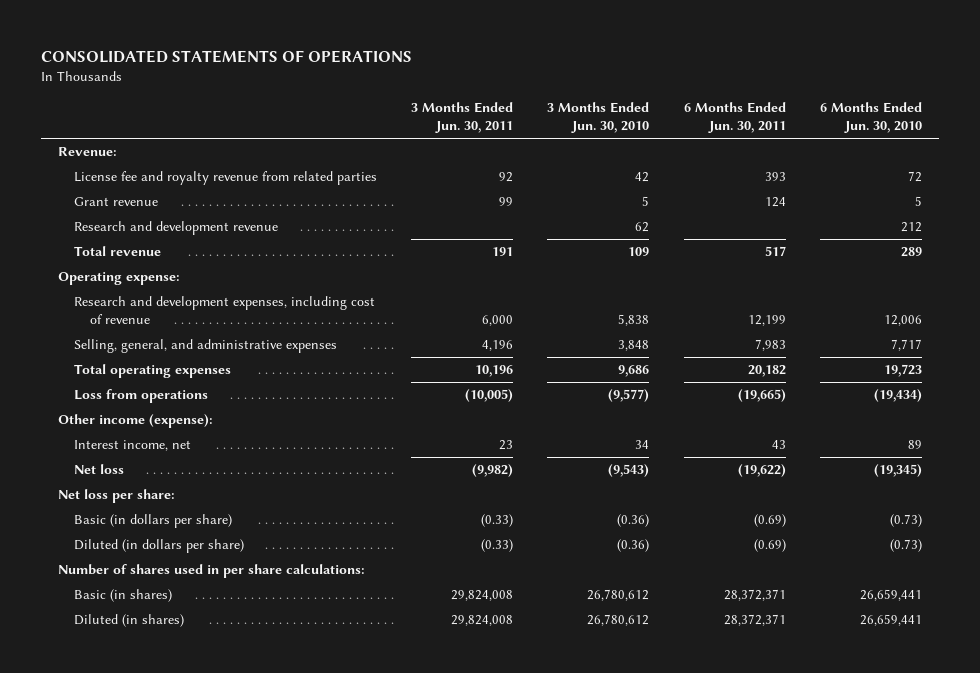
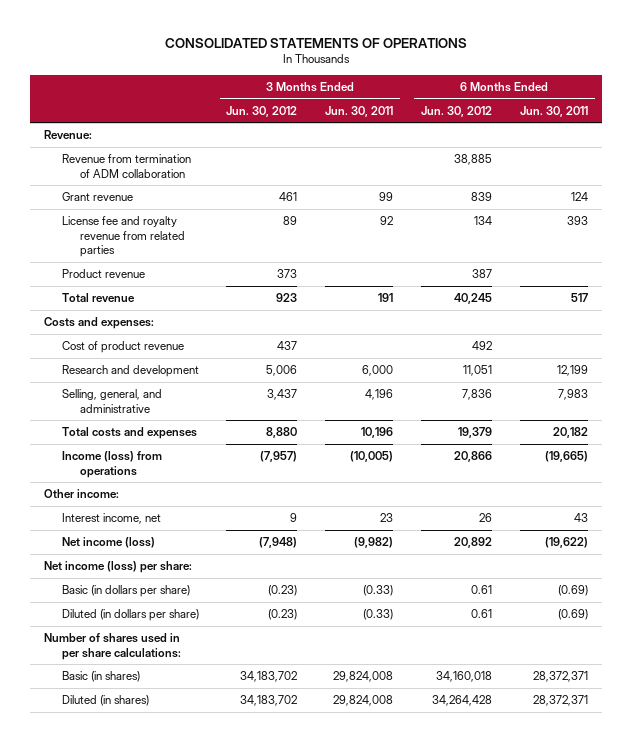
[547,102,650,134] 3 Months Ended Jun. 30, 2010 -> none
[819,102,922,134] 6 Months Ended Jun. 30, 2010 -> none
none -> [226,105,298,117] Jun. 30, 2012
none -> [421,105,493,117] Jun. 30, 2012
none -> [61,154,191,178] Revenue from termination of ADM collaboration
[74,221,279,236] Research and development revenue -> none
[74,171,378,186] License fee and royalty revenue from related parties -> [61,216,185,258] License fee and royalty revenue from related parties
none -> [61,269,145,279] Product revenue
[58,272,181,286] Operating expense: -> [43,317,154,330] Costs and expenses:
none -> [61,341,184,354] Cost of product revenue
[74,296,376,325] Research and development expenses, including cost of revenue -> [61,365,199,378] Research and development
[74,339,338,354] Selling, general, and administrative expenses -> [61,389,162,413] Selling, general, and administrative
[74,364,232,379] Total operating expenses -> [61,427,197,440] Total costs and expenses
[74,389,209,404] Loss from operations -> [61,451,162,478] Income (loss) from operations
[58,414,214,429] Other income (expense): -> [43,489,119,499] Other income:
[74,464,125,475] Net loss -> [61,537,155,549] Net income (loss)
[58,489,176,504] Net loss per share: -> [43,561,192,574] Net income (loss) per share:

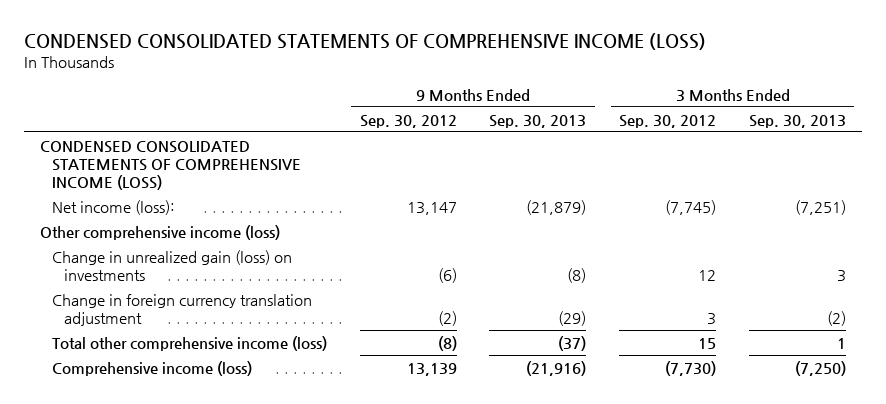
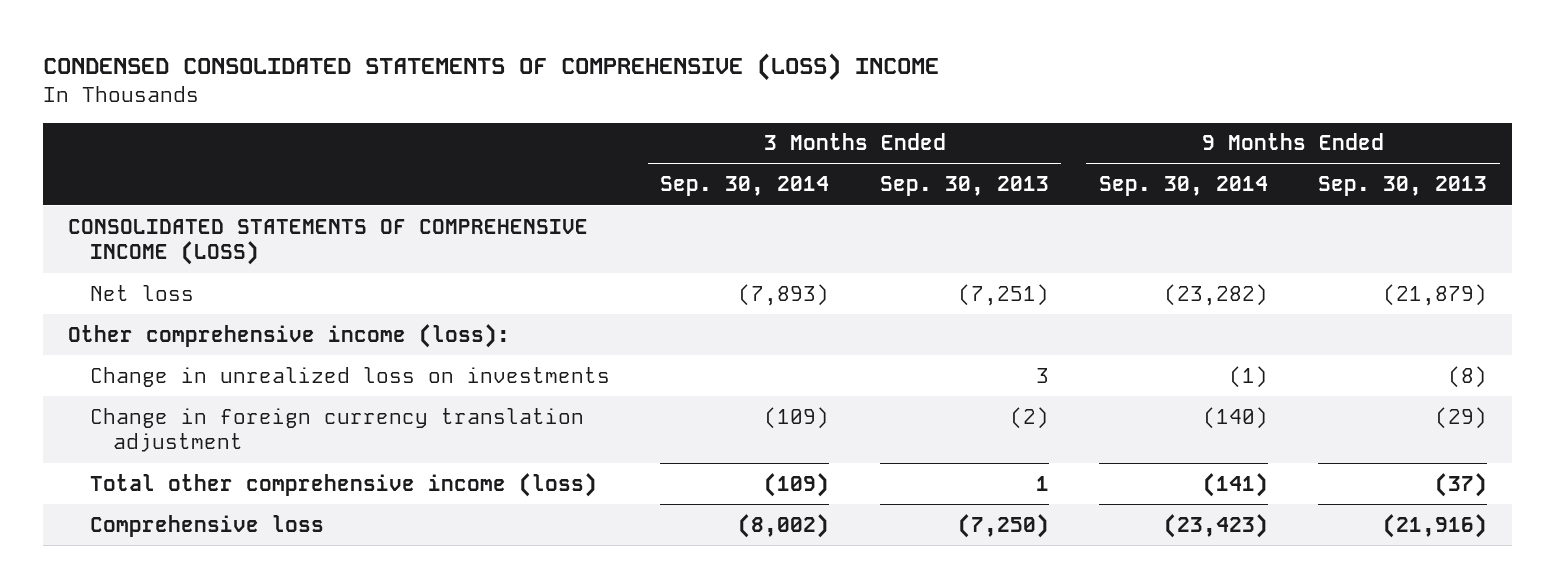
[23,32,706,50] CONDENSED CONSOLIDATED STATEMENTS OF COMPREHENSIVE INCOME (LOSS) -> [42,53,939,82] CONDENSED CONSOLIDATED STATEMENTS OF COMPREHENSIVE (LOSS) INCOME
[359,114,457,128] Sep. 30, 2012 -> none
[619,114,717,128] Sep. 30, 2012 -> none
none -> [660,176,830,197] Sep. 30, 2014
none -> [1098,176,1268,197] Sep. 30, 2014
[39,140,301,191] CONDENSED CONSOLIDATED STATEMENTS OF COMPREHENSIVE INCOME (LOSS) -> [67,218,588,266] CONSOLIDATED STATEMENTS OF COMPREHENSIVE INCOME (LOSS)
[51,199,175,215] Net income (loss): -> [90,284,195,301] Net loss
[39,224,280,240] Other comprehensive income (loss) -> [67,323,510,348] Other comprehensive income (loss):
[51,249,292,281] Change in unrealized gain (loss) on investments -> [90,366,611,387] Change in unrealized loss on investments
[51,360,252,376] Comprehensive income (loss) -> [90,514,325,537] Comprehensive loss

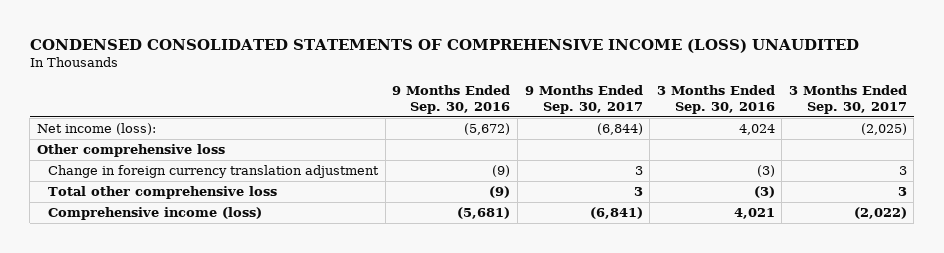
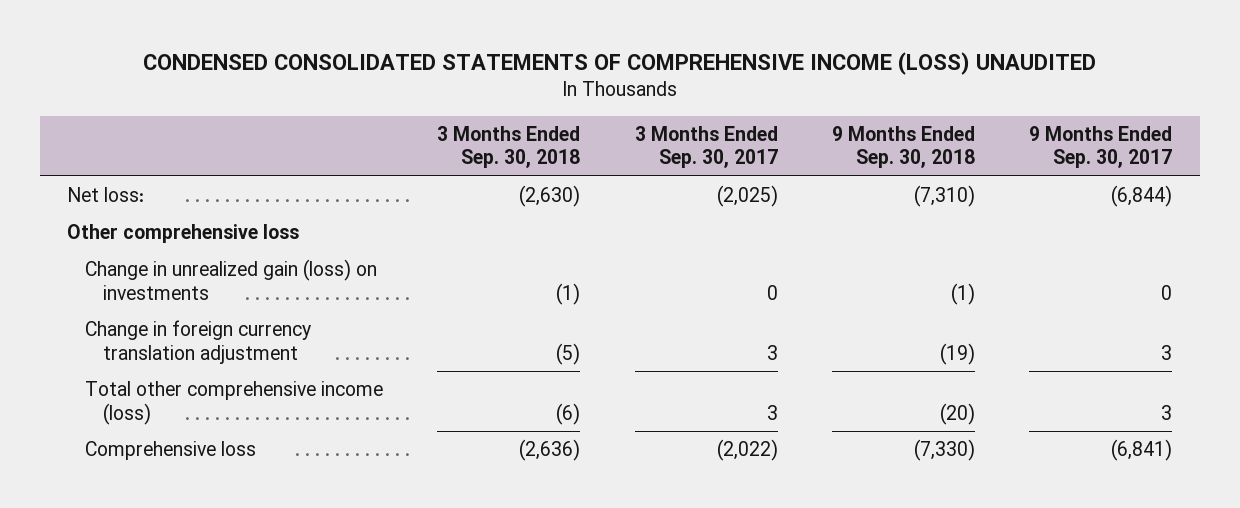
[392,85,511,115] 9 Months Ended Sep. 30, 2016 -> none
[656,85,775,115] 3 Months Ended Sep. 30, 2016 -> none
none -> [437,125,581,169] 3 Months Ended Sep. 30, 2018
none -> [832,125,976,169] 9 Months Ended Sep. 30, 2018
[36,123,156,136] Net income (loss): -> [67,187,145,203] Net loss:
none -> [85,259,378,300] Change in unrealized gain (loss) on investments
[48,186,278,200] Total other comprehensive loss -> [85,381,384,425] Total other comprehensive income (loss)
[48,207,263,221] Comprehensive income (loss) -> [85,441,257,461] Comprehensive loss

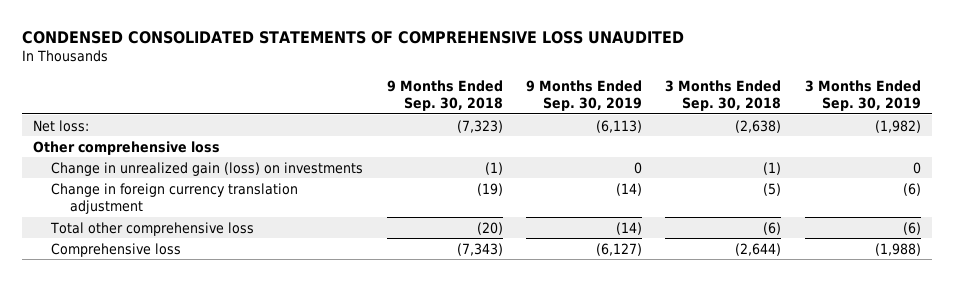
[142,52,1096,76] CONDENSED CONSOLIDATED STATEMENTS OF COMPREHENSIVE INCOME (LOSS) UNAUDITED -> [21,30,684,44] CONDENSED CONSOLIDATED STATEMENTS OF COMPREHENSIVE LOSS UNAUDITED
[634,125,778,169] 3 Months Ended Sep. 30, 2017 -> none
[1029,125,1173,169] 9 Months Ended Sep. 30, 2017 -> none
none -> [526,79,643,111] 9 Months Ended Sep. 30, 2019
none -> [804,79,921,111] 3 Months Ended Sep. 30, 2019
[519,185,581,208] (2,630) -> [735,119,782,133] (2,638)
[914,185,976,208] (7,310) -> [456,119,503,133] (7,323)
[85,381,384,425] Total other comprehensive income (loss) -> [50,221,255,236] Total other comprehensive loss
[519,439,581,462] (2,636) -> [735,242,782,256] (2,644)
[914,439,976,462] (7,330) -> [456,242,503,256] (7,343)

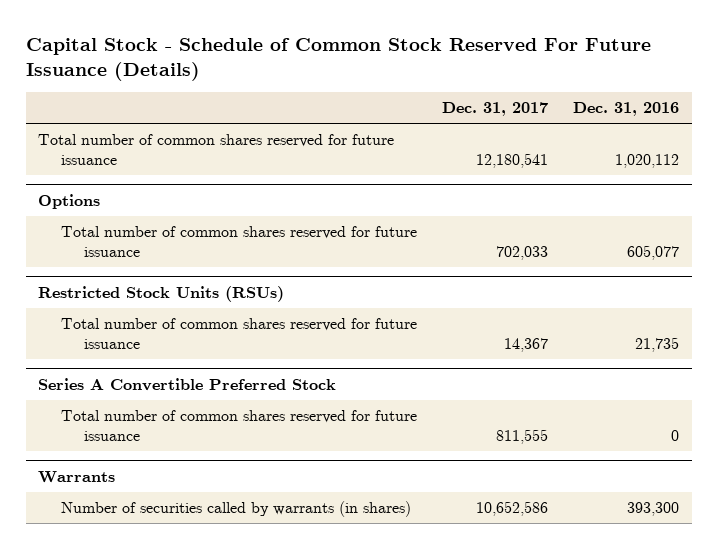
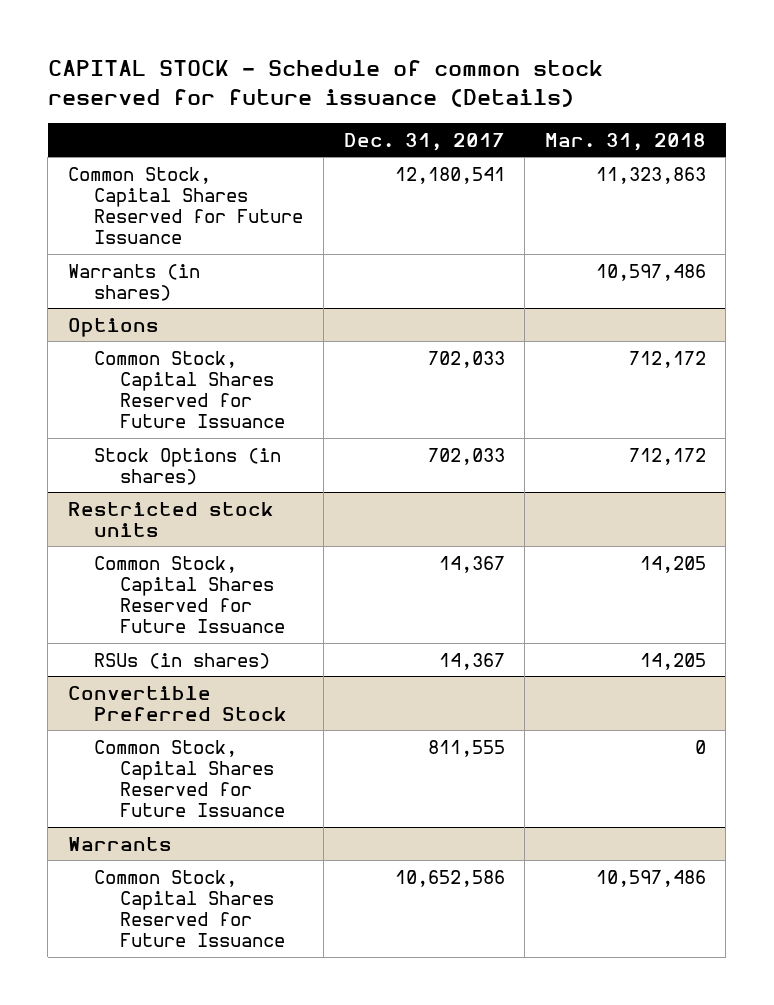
[25,37,651,81] Capital Stock - Schedule of Common Stock Reserved For Future Issuance (Details) -> [47,60,603,107] CAPITAL STOCK - Schedule of common stock reserved for future issuance (Details)
[573,102,680,117] Dec. 31, 2016 -> none
none -> [544,132,706,151] Mar. 31, 2018
[38,134,395,166] Total number of common shares reserved for future issuance -> [68,166,304,245] Common Stock, Capital Shares Reserved for Future Issuance
none -> [68,263,201,301] Warrants (in shares)
[61,226,418,258] Total number of common shares reserved for future issuance -> [94,350,286,429] Common Stock, Capital Shares Reserved for Future Issuance
none -> [94,447,282,485] Stock Options (in shares)
[38,286,285,303] Restricted Stock Units (RSUs) -> [68,501,275,537] Restricted stock units
[61,318,418,350] Total number of common shares reserved for future issuance -> [94,555,286,634] Common Stock, Capital Shares Reserved for Future Issuance
none -> [94,652,271,669] RSUs (in shares)
[38,378,337,392] Series A Convertible Preferred Stock -> [68,685,288,721] Convertible Preferred Stock
[61,410,418,442] Total number of common shares reserved for future issuance -> [94,739,286,818] Common Stock, Capital Shares Reserved for Future Issuance
[61,501,412,518] Number of securities called by warrants (in shares) -> [94,869,286,948] Common Stock, Capital Shares Reserved for Future Issuance

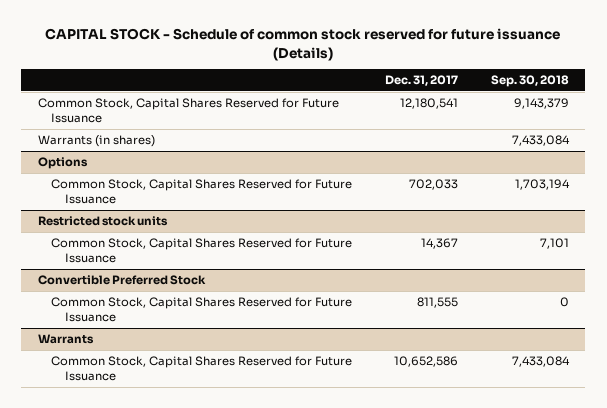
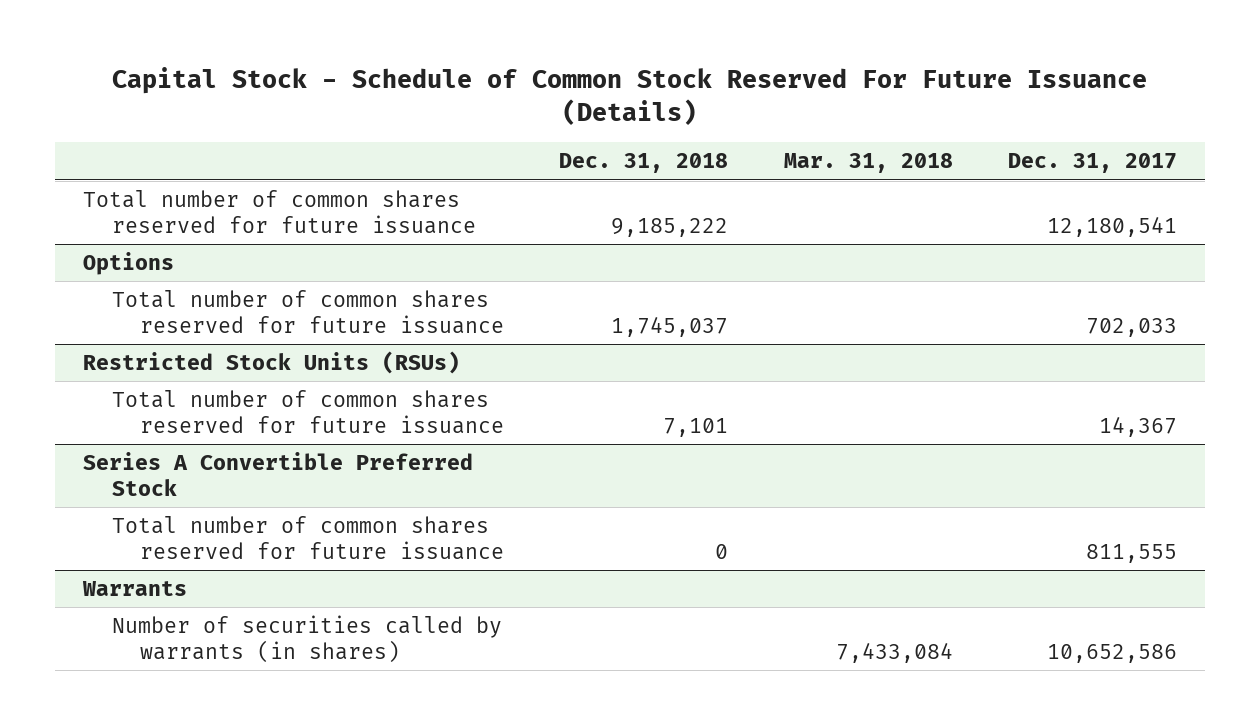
[45,28,561,61] CAPITAL STOCK - Schedule of common stock reserved for future issuance (Details) -> [112,67,1148,126] Capital Stock - Schedule of Common Stock Reserved For Future Issuance (Details)
[491,75,570,88] Sep. 30, 2018 -> none
none -> [559,153,729,174] Dec. 31, 2018
none -> [783,153,953,174] Mar. 31, 2018
[37,135,155,148] Warrants (in shares) -> none
[37,98,339,123] Common Stock, Capital Shares Reserved for Future Issuance -> [83,190,476,234] Total number of common shares reserved for future issuance
[51,179,353,204] Common Stock, Capital Shares Reserved for Future Issuance -> [111,290,504,334] Total number of common shares reserved for future issuance
[37,216,168,227] Restricted stock units -> [83,351,461,375] Restricted Stock Units (RSUs)
[51,238,353,263] Common Stock, Capital Shares Reserved for Future Issuance -> [111,390,504,434] Total number of common shares reserved for future issuance
[37,275,206,286] Convertible Preferred Stock -> [83,452,474,496] Series A Convertible Preferred Stock
[51,297,353,322] Common Stock, Capital Shares Reserved for Future Issuance -> [111,516,504,560] Total number of common shares reserved for future issuance
[51,356,353,381] Common Stock, Capital Shares Reserved for Future Issuance -> [111,615,502,663] Number of securities called by warrants (in shares)

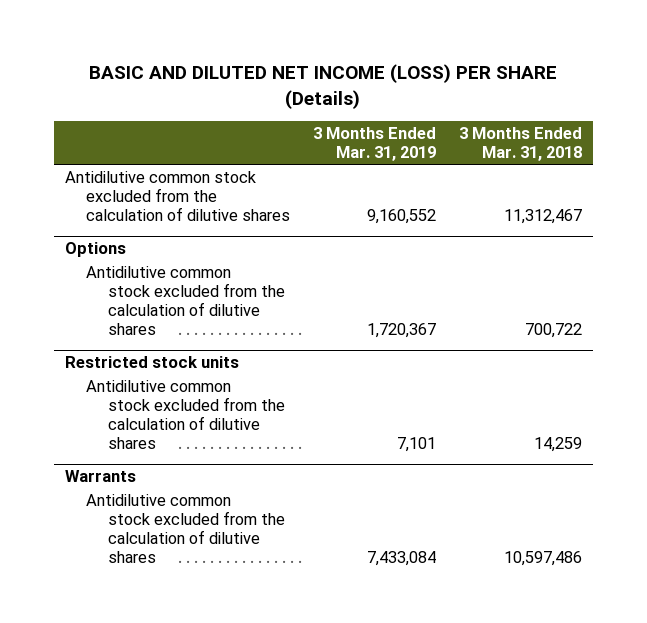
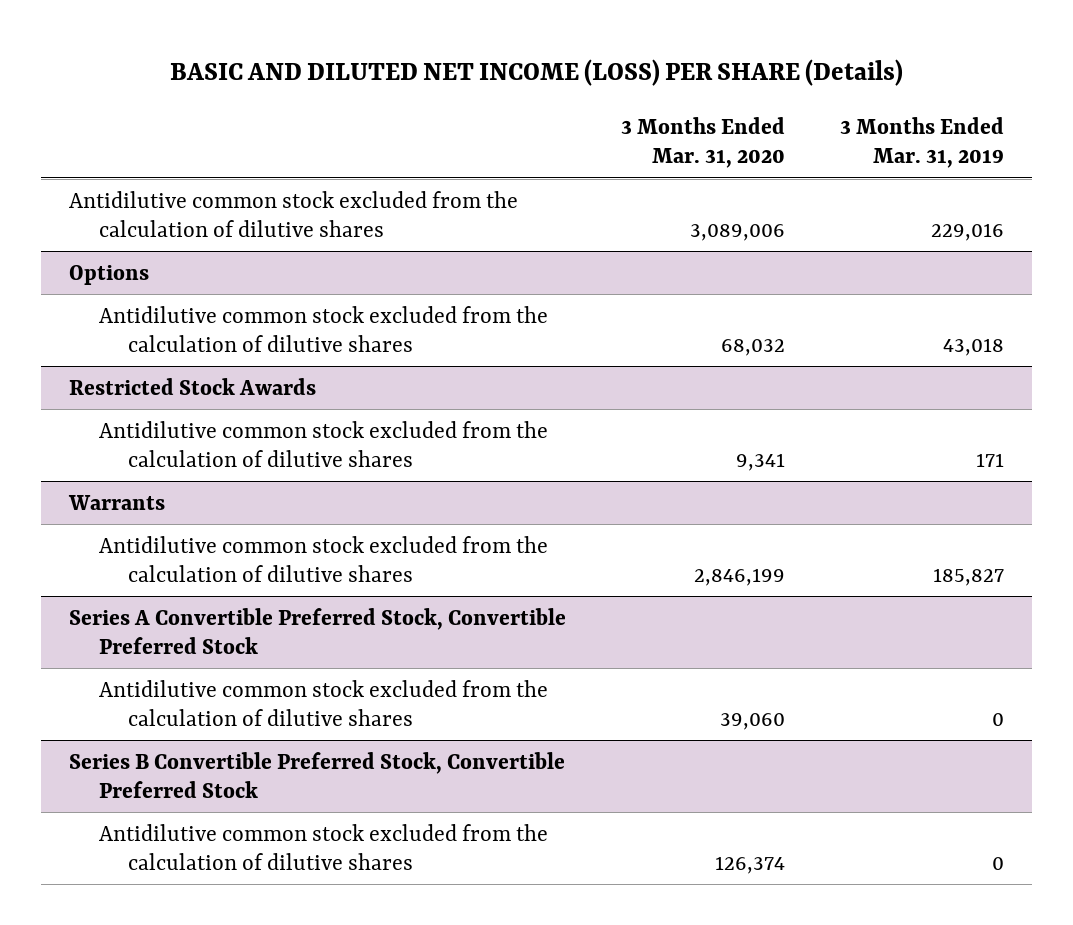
[458,126,582,162] 3 Months Ended Mar. 31, 2018 -> none
none -> [621,117,786,169] 3 Months Ended Mar. 31, 2020
[367,209,437,225] 9,160,552 -> [931,222,1005,241] 229,016
[367,323,437,339] 1,720,367 -> [943,337,1005,356] 43,018
[64,356,239,369] Restricted stock units -> [68,377,316,395] Restricted Stock Awards
[397,437,437,453] 7,101 -> [976,452,1005,467] 171
[367,551,437,567] 7,433,084 -> [933,567,1005,586] 185,827
none -> [68,607,566,654] Series A Convertible Preferred Stock, Convertible Preferred Stock
none -> [98,679,548,726] Antidilutive common stock excluded from the calculation of dilutive shares
none -> [68,751,565,798] Series B Convertible Preferred Stock, Convertible Preferred Stock
none -> [98,823,548,870] Antidilutive common stock excluded from the calculation of dilutive shares

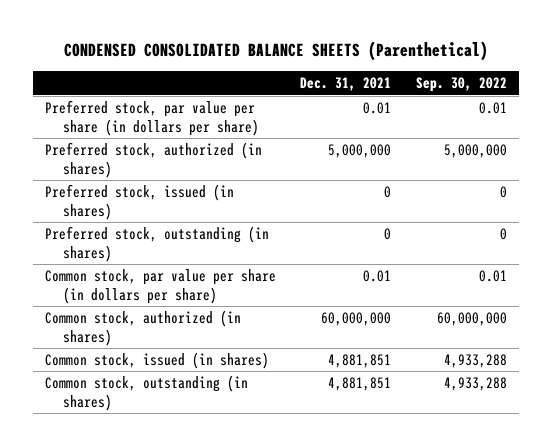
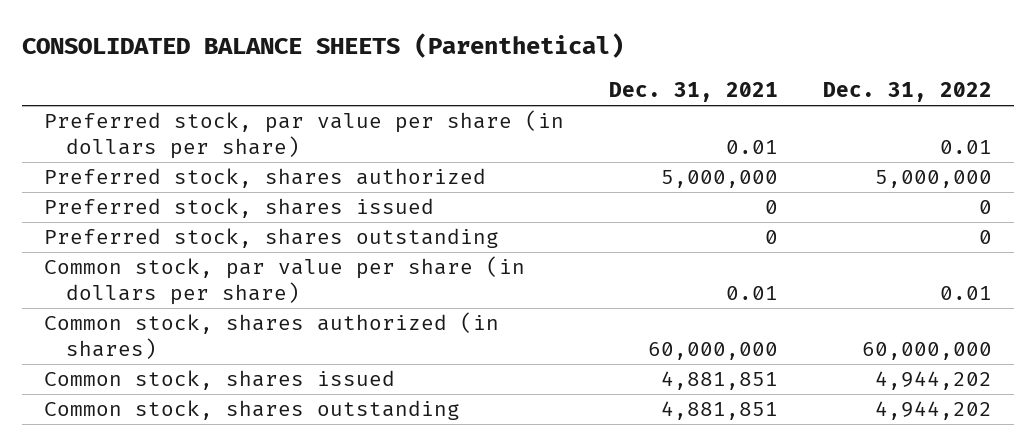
[63,41,488,62] CONDENSED CONSOLIDATED BALANCE SHEETS (Parenthetical) -> [22,33,625,59] CONSOLIDATED BALANCE SHEETS (Parenthetical)
[415,77,507,93] Sep. 30, 2022 -> none
none -> [822,82,992,103] Dec. 31, 2022
[44,142,262,178] Preferred stock, authorized (in shares) -> [44,168,487,189] Preferred stock, shares authorized
[44,184,234,220] Preferred stock, issued (in shares) -> [44,198,435,219] Preferred stock, shares issued
[44,226,269,262] Preferred stock, outstanding (in shares) -> [44,228,500,249] Preferred stock, shares outstanding
[44,310,241,346] Common stock, authorized (in shares) -> [44,312,500,359] Common stock, shares authorized (in shares)
[44,352,269,370] Common stock, issued (in shares) -> [44,370,396,391] Common stock, shares issued
[44,375,248,411] Common stock, outstanding (in shares) -> [44,400,461,421] Common stock, shares outstanding

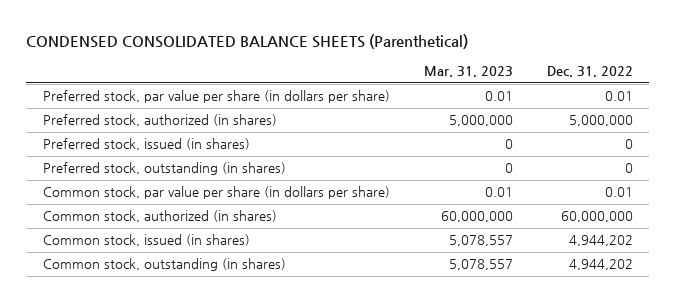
[22,33,625,59] CONSOLIDATED BALANCE SHEETS (Parenthetical) -> [25,33,468,49] CONDENSED CONSOLIDATED BALANCE SHEETS (Parenthetical)
[609,82,779,103] Dec. 31, 2021 -> none
none -> [423,66,513,78] Mar. 31, 2023
[44,168,487,189] Preferred stock, shares authorized -> [42,114,277,127] Preferred stock, authorized (in shares)
[44,198,435,219] Preferred stock, shares issued -> [42,138,250,151] Preferred stock, issued (in shares)
[44,228,500,249] Preferred stock, shares outstanding -> [42,162,286,176] Preferred stock, outstanding (in shares)
[44,312,500,359] Common stock, shares authorized (in shares) -> [42,210,277,223] Common stock, authorized (in shares)
[44,370,396,391] Common stock, shares issued -> [42,234,250,247] Common stock, issued (in shares)
[44,400,461,421] Common stock, shares outstanding -> [42,258,286,272] Common stock, outstanding (in shares)

